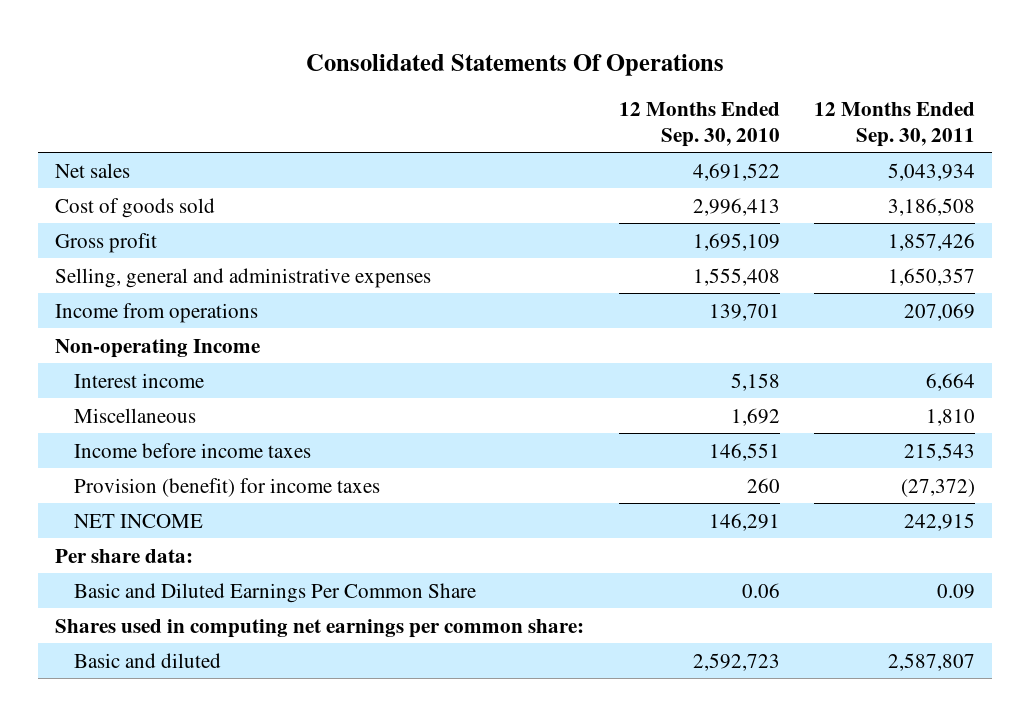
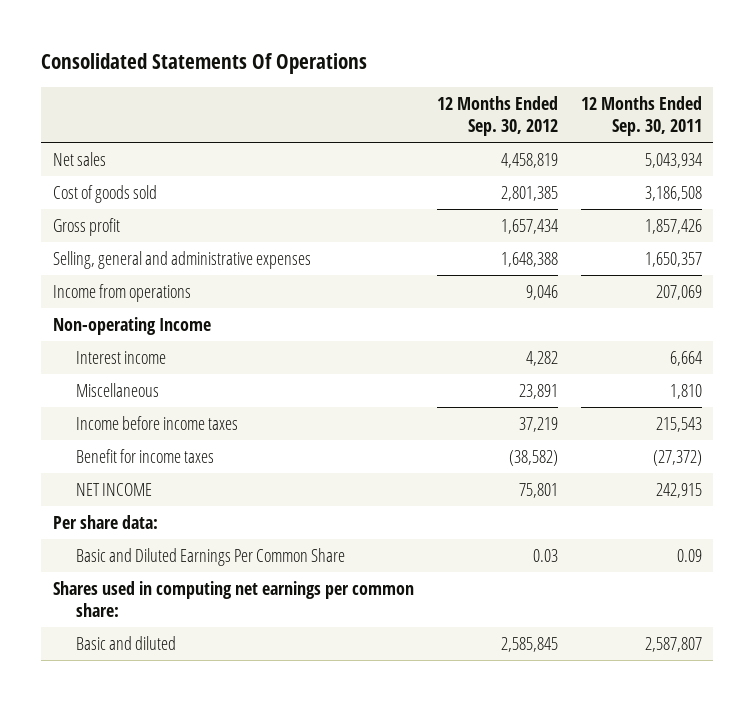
[618,102,780,147] 12 Months Ended Sep. 30, 2010 -> none
none -> [436,95,558,137] 12 Months Ended Sep. 30, 2012
[73,477,380,497] Provision (benefit) for income taxes -> [75,448,214,463] Benefit for income taxes

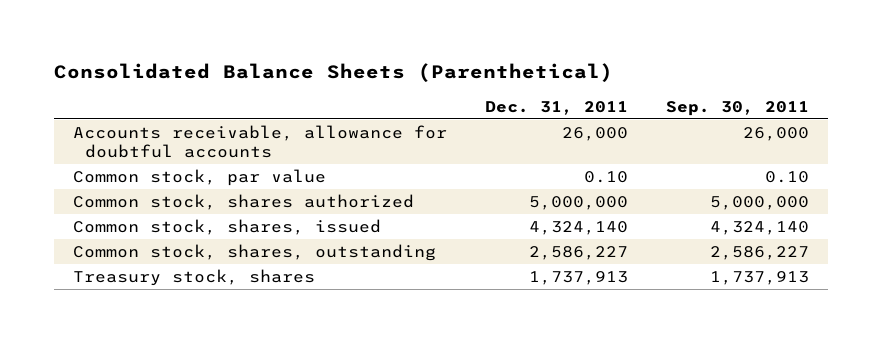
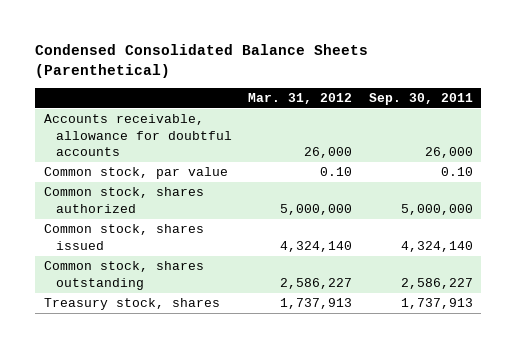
[53,63,613,83] Consolidated Balance Sheets (Parenthetical) -> [35,44,369,79] Condensed Consolidated Balance Sheets (Parenthetical)
[484,100,628,115] Dec. 31, 2011 -> none
none -> [248,93,353,105] Mar. 31, 2012
[72,218,381,235] Common stock, shares, issued -> [43,224,204,250] Common stock, shares issued
[72,243,436,261] Common stock, shares, outstanding -> [43,261,204,290] Common stock, shares outstanding

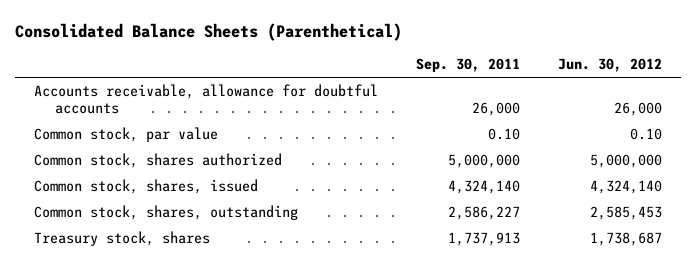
[35,44,369,79] Condensed Consolidated Balance Sheets (Parenthetical) -> [14,23,402,42] Consolidated Balance Sheets (Parenthetical)
[248,93,353,105] Mar. 31, 2012 -> none
none -> [557,58,662,73] Jun. 30, 2012
[43,224,204,250] Common stock, shares issued -> [33,179,258,195] Common stock, shares, issued
[43,261,204,290] Common stock, shares outstanding -> [33,205,298,221] Common stock, shares, outstanding

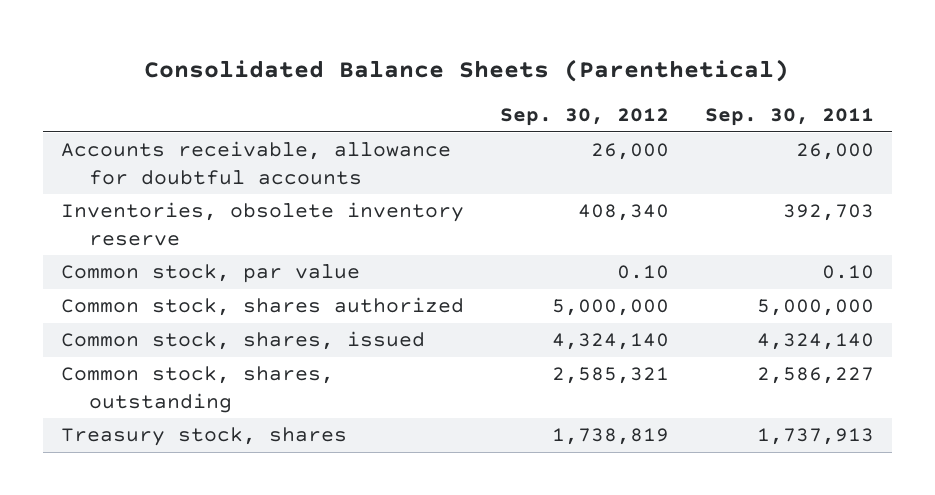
[557,58,662,73] Jun. 30, 2012 -> none
none -> [499,108,669,127] Sep. 30, 2012
none -> [61,202,465,246] Inventories, obsolete inventory reserve

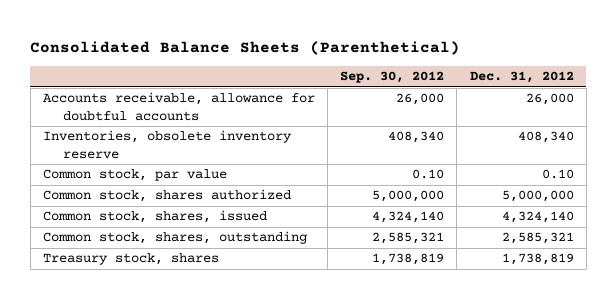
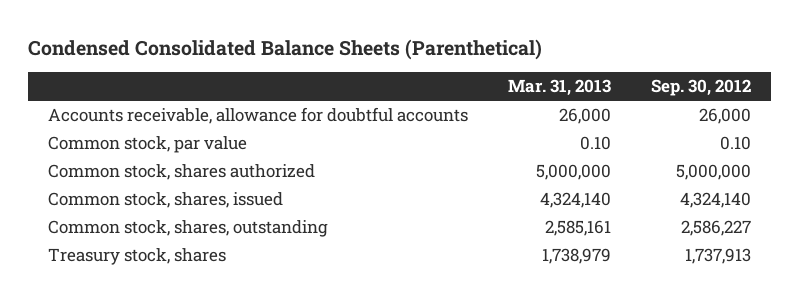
[30,40,461,55] Consolidated Balance Sheets (Parenthetical) -> [28,39,543,61] Condensed Consolidated Balance Sheets (Parenthetical)
[469,71,574,84] Dec. 31, 2012 -> none
none -> [508,79,612,97] Mar. 31, 2013
[42,130,292,159] Inventories, obsolete inventory reserve -> none
[372,232,445,245] 2,585,321 -> [681,220,752,237] 2,586,227
[372,253,445,266] 1,738,819 -> [685,248,752,265] 1,737,913

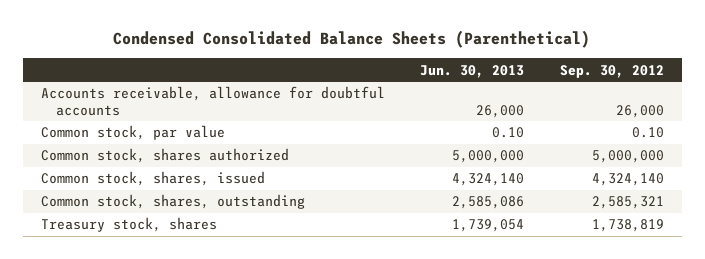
[508,79,612,97] Mar. 31, 2013 -> none
none -> [420,64,525,78] Jun. 30, 2013
[681,220,752,237] 2,586,227 -> [592,196,665,210] 2,585,321
[685,248,752,265] 1,737,913 -> [592,219,665,233] 1,738,819

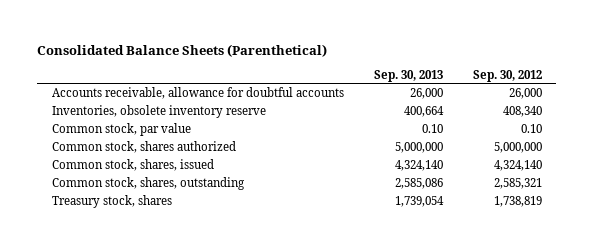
[113,30,591,49] Condensed Consolidated Balance Sheets (Parenthetical) -> [37,43,328,57] Consolidated Balance Sheets (Parenthetical)
[420,64,525,78] Jun. 30, 2013 -> none
none -> [373,69,443,82] Sep. 30, 2013
none -> [51,104,266,118] Inventories, obsolete inventory reserve

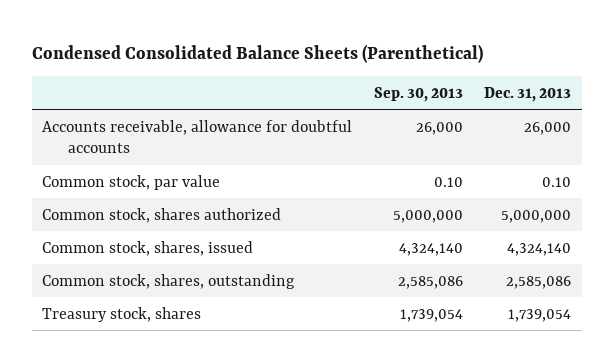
[37,43,328,57] Consolidated Balance Sheets (Parenthetical) -> [31,43,483,63] Condensed Consolidated Balance Sheets (Parenthetical)
[472,69,542,82] Sep. 30, 2012 -> none
none -> [484,86,572,102] Dec. 31, 2013
[51,104,266,118] Inventories, obsolete inventory reserve -> none

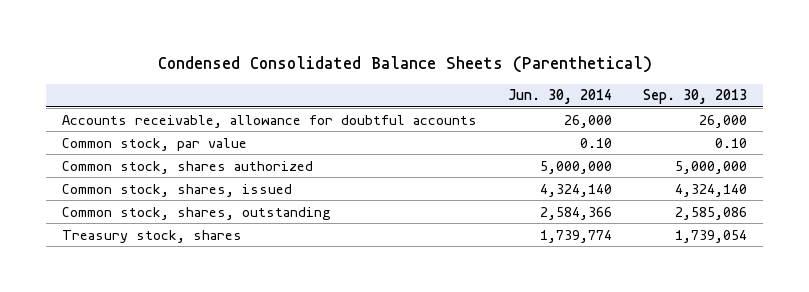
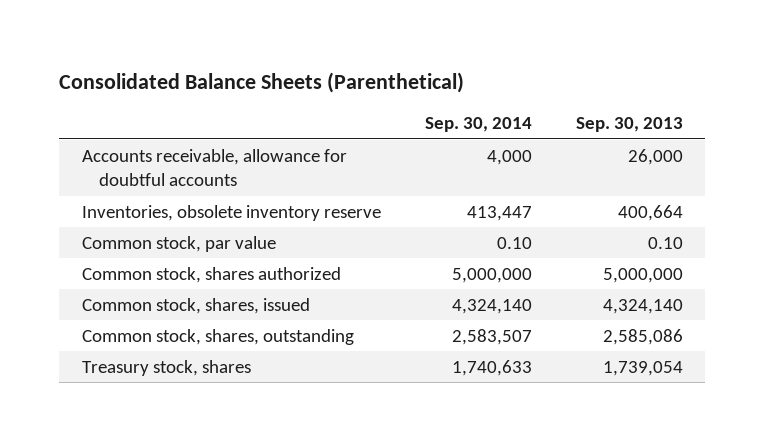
[157,55,652,73] Condensed Consolidated Balance Sheets (Parenthetical) -> [59,71,465,93] Consolidated Balance Sheets (Parenthetical)
[508,89,613,105] Jun. 30, 2014 -> none
none -> [424,117,532,133] Sep. 30, 2014
none -> [81,204,381,221] Inventories, obsolete inventory reserve

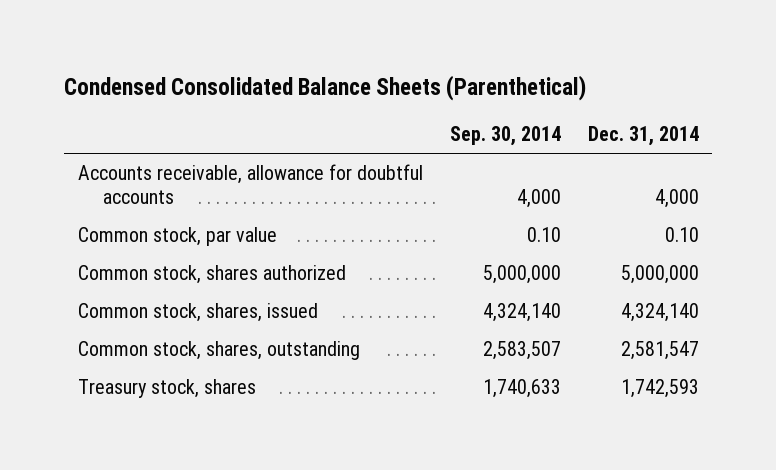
[59,71,465,93] Consolidated Balance Sheets (Parenthetical) -> [64,75,587,102] Condensed Consolidated Balance Sheets (Parenthetical)
[576,117,684,133] Sep. 30, 2013 -> none
none -> [587,126,699,147] Dec. 31, 2014
[81,204,381,221] Inventories, obsolete inventory reserve -> none

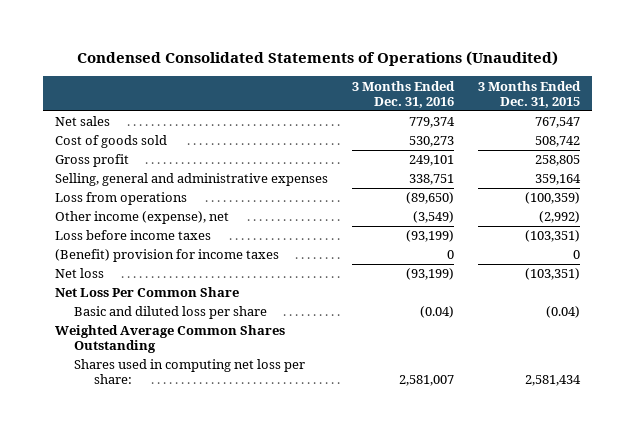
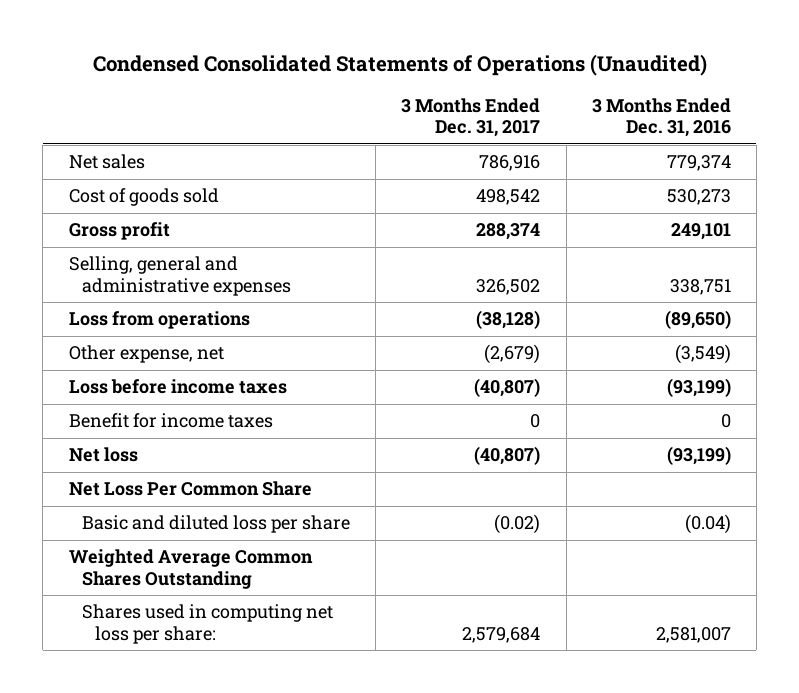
[478,80,582,108] 3 Months Ended Dec. 31, 2015 -> none
none -> [401,97,541,138] 3 Months Ended Dec. 31, 2017
[55,211,230,225] Other income (expense), net -> [68,345,224,364] Other expense, net
[55,249,280,263] (Benefit) provision for income taxes -> [68,413,273,429] Benefit for income taxes

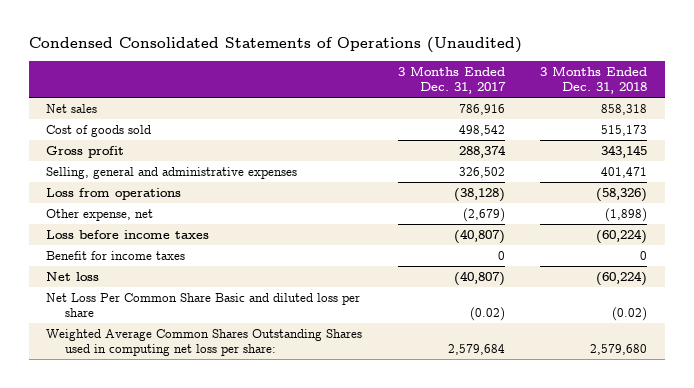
[591,97,731,138] 3 Months Ended Dec. 31, 2016 -> none
none -> [540,65,648,95] 3 Months Ended Dec. 31, 2018
[68,481,312,497] Net Loss Per Common Share -> none
[68,549,313,589] Weighted Average Common Shares Outstanding -> none
[81,515,350,534] Basic and diluted loss per share -> [46,292,361,318] Net Loss Per Common Share Basic and diluted loss per share
[81,604,333,644] Shares used in computing net loss per share: -> [46,328,363,357] Weighted Average Common Shares Outstanding Shares used in computing net loss per share:

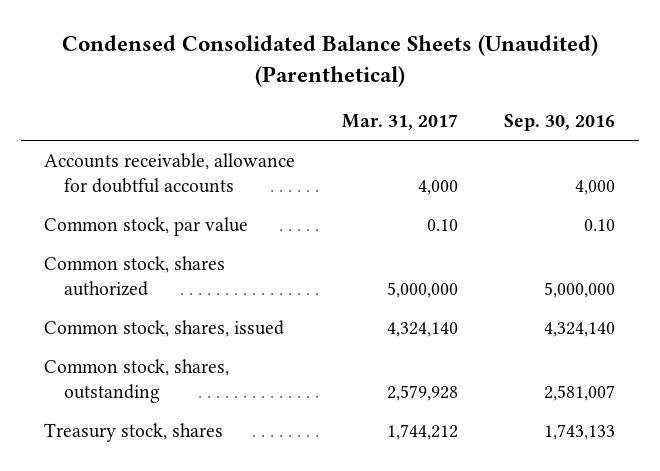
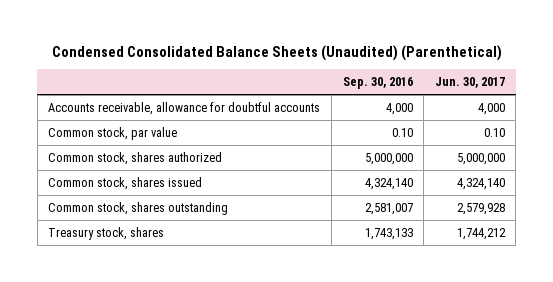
[341,114,458,131] Mar. 31, 2017 -> none
none -> [434,77,505,89] Jun. 30, 2017
[44,319,285,337] Common stock, shares, issued -> [48,176,203,190] Common stock, shares issued
[44,358,230,403] Common stock, shares, outstanding -> [48,201,229,215] Common stock, shares outstanding

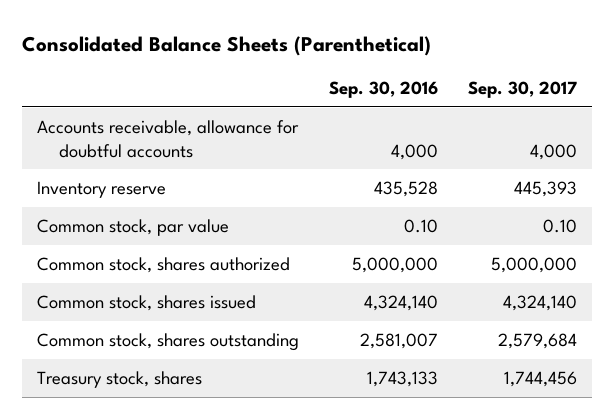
[51,44,502,61] Condensed Consolidated Balance Sheets (Unaudited) (Parenthetical) -> [22,35,432,56] Consolidated Balance Sheets (Parenthetical)
[434,77,505,89] Jun. 30, 2017 -> none
none -> [467,80,577,98] Sep. 30, 2017
none -> [37,181,167,199] Inventory reserve

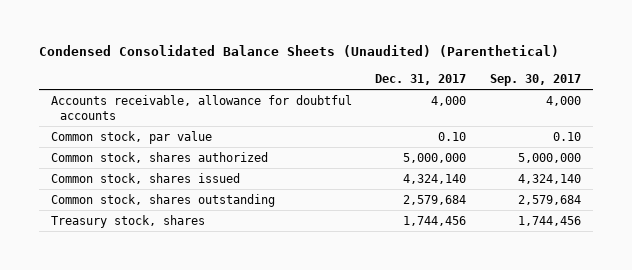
[22,35,432,56] Consolidated Balance Sheets (Parenthetical) -> [38,45,559,58] Condensed Consolidated Balance Sheets (Unaudited) (Parenthetical)
[328,80,438,98] Sep. 30, 2016 -> none
none -> [375,73,467,85] Dec. 31, 2017
[37,181,167,199] Inventory reserve -> none

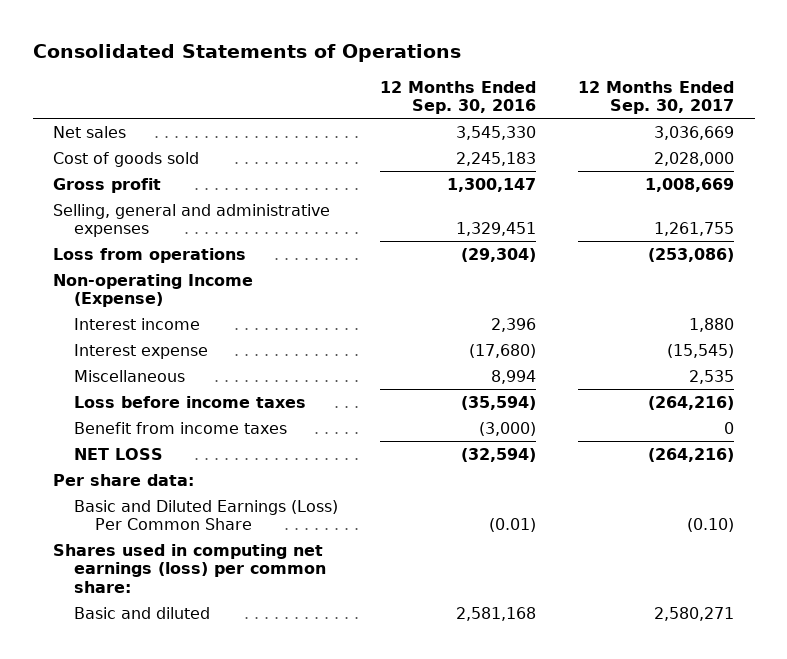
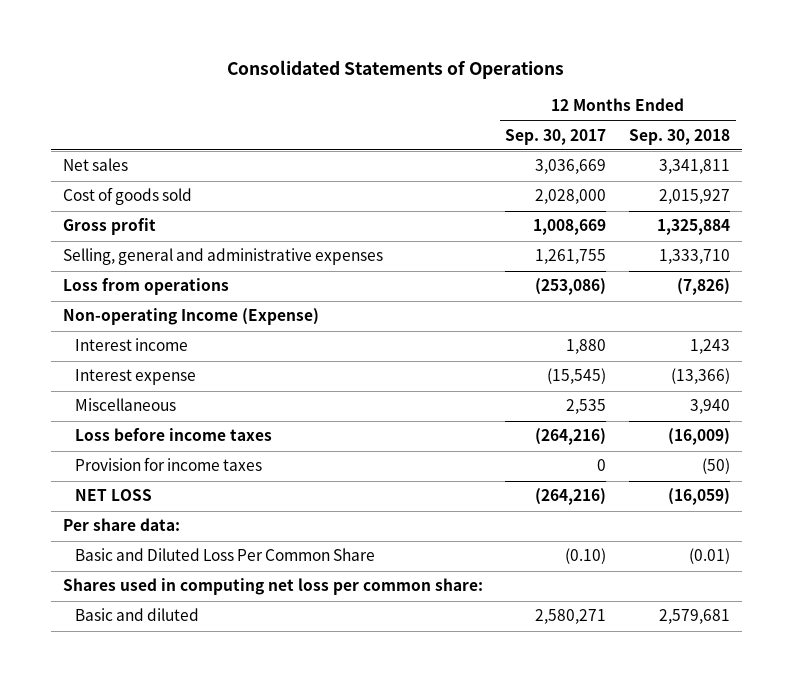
[380,80,537,115] 12 Months Ended Sep. 30, 2016 -> none
none -> [629,128,731,145] Sep. 30, 2018
[74,421,288,434] Benefit from income taxes -> [75,457,263,472] Provision for income taxes
[74,499,339,531] Basic and Diluted Earnings (Loss) Per Common Share -> [75,548,376,562] Basic and Diluted Loss Per Common Share
[53,543,327,594] Shares used in computing net earnings (loss) per common share: -> [62,578,483,596] Shares used in computing net loss per common share:

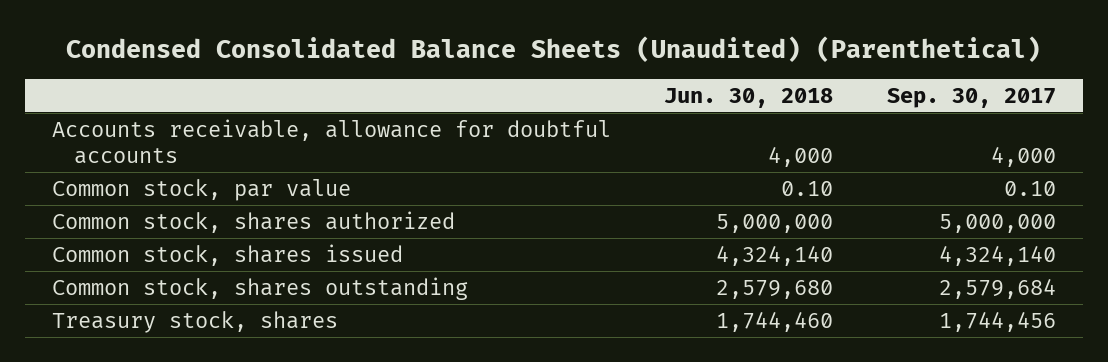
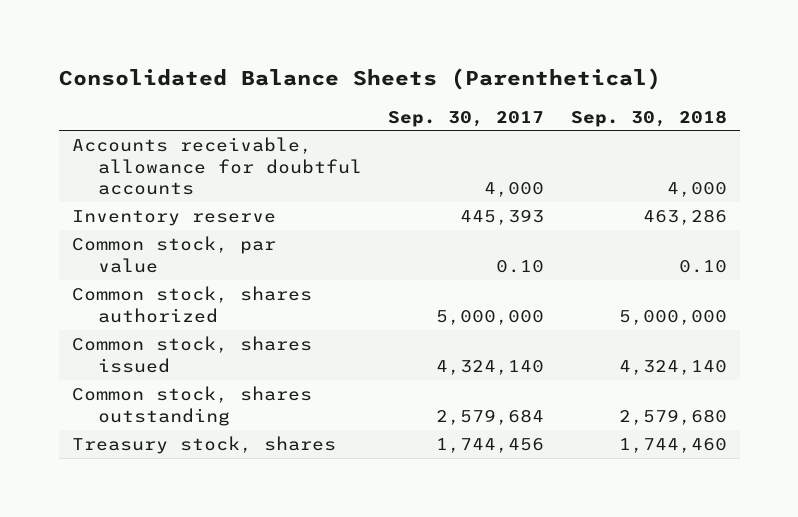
[65,35,1041,62] Condensed Consolidated Balance Sheets (Unaudited) (Parenthetical) -> [58,68,661,91] Consolidated Balance Sheets (Parenthetical)
[664,88,834,109] Jun. 30, 2018 -> none
none -> [570,109,727,127] Sep. 30, 2018
none -> [71,210,276,227] Inventory reserve

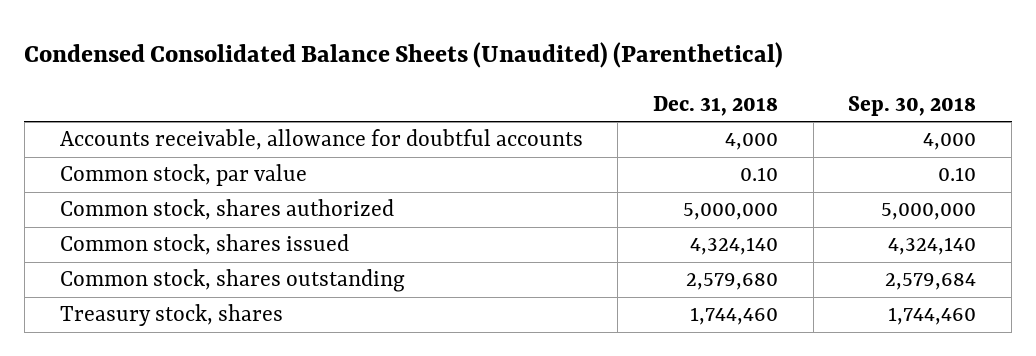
[58,68,661,91] Consolidated Balance Sheets (Parenthetical) -> [24,42,784,69] Condensed Consolidated Balance Sheets (Unaudited) (Parenthetical)
[388,110,545,127] Sep. 30, 2017 -> none
none -> [653,95,779,116] Dec. 31, 2018
[71,210,276,227] Inventory reserve -> none
[618,408,727,425] 2,579,680 -> [885,273,977,291] 2,579,684

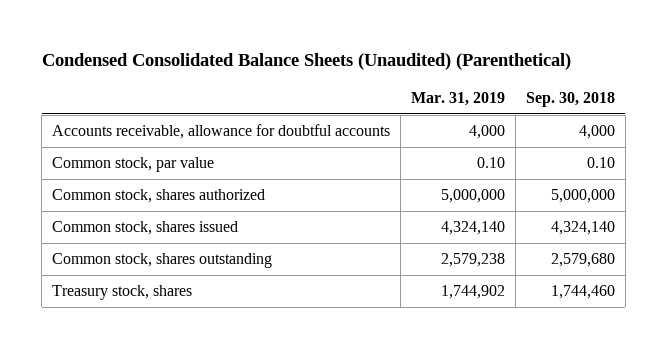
[653,95,779,116] Dec. 31, 2018 -> none
none -> [410,92,505,107] Mar. 31, 2019
[885,273,977,291] 2,579,684 -> [550,252,615,267] 2,579,680

